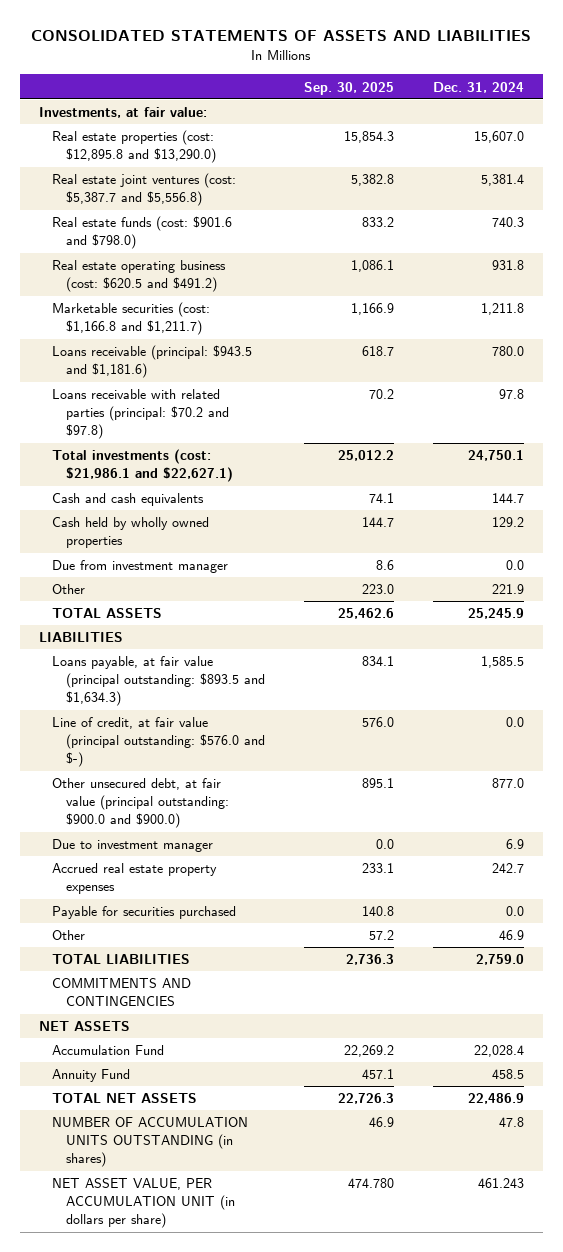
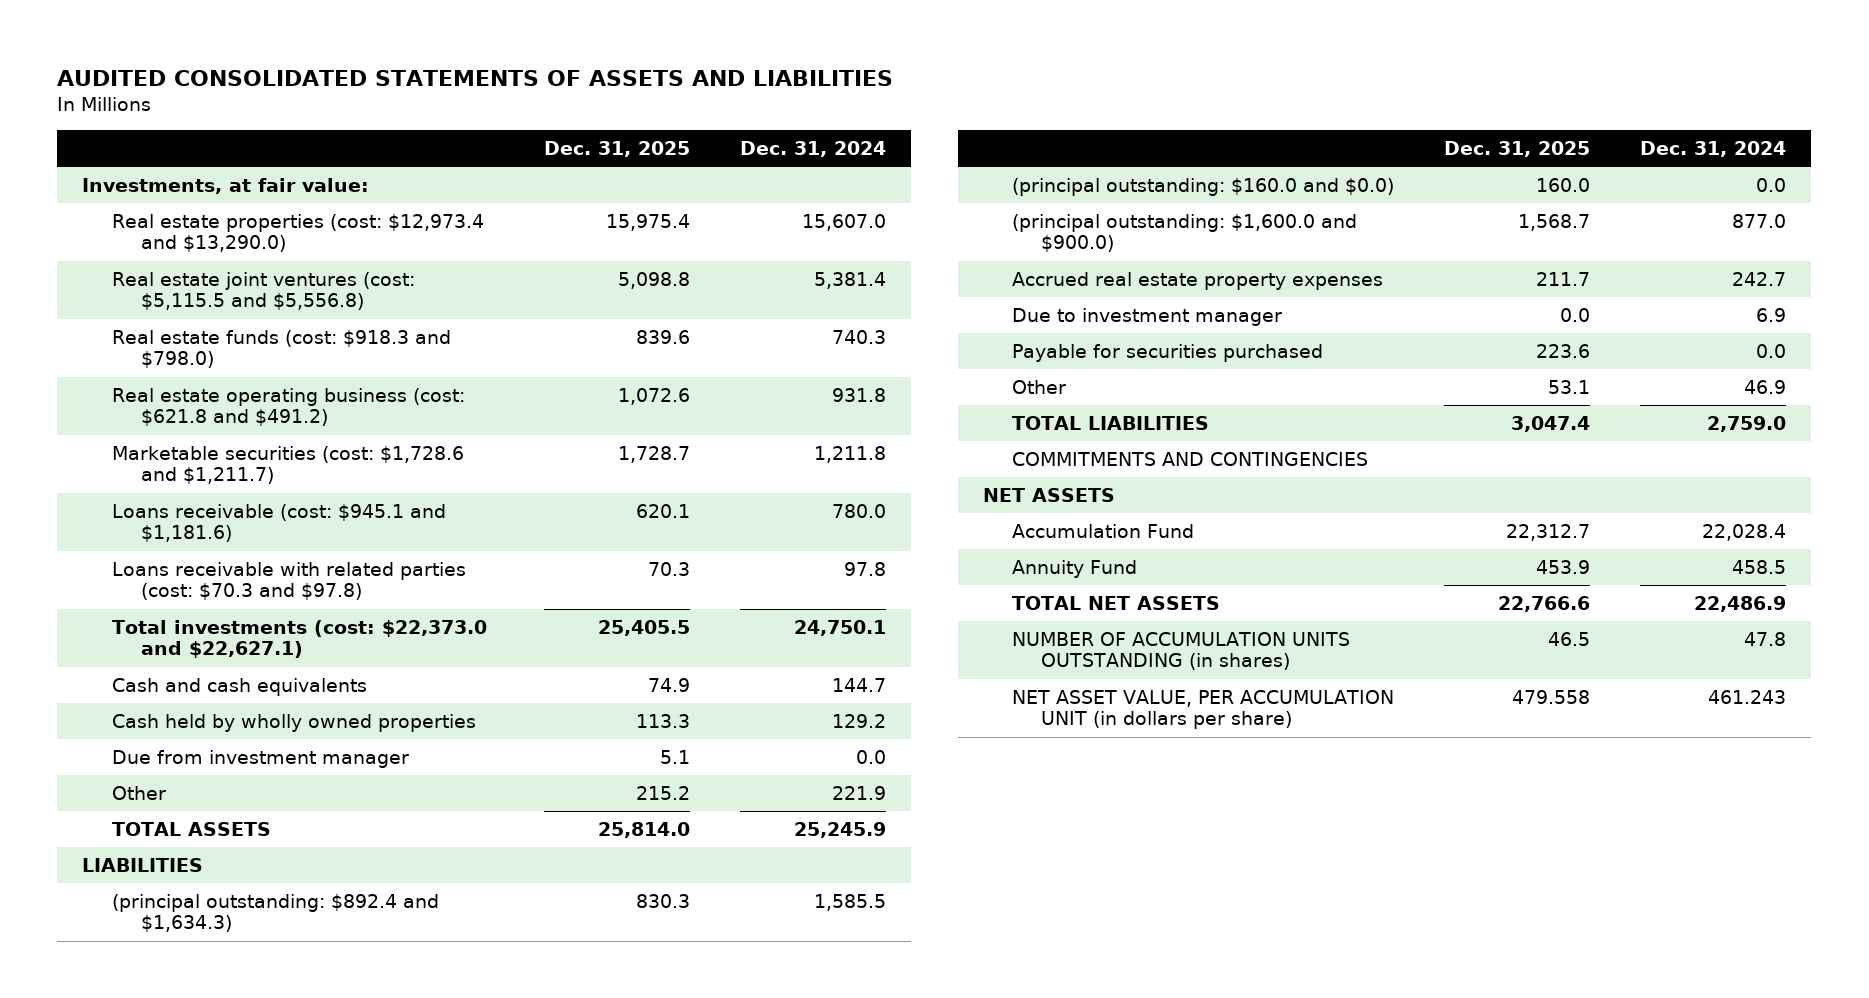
[31,30,532,42] CONSOLIDATED STATEMENTS OF ASSETS AND LIABILITIES -> [57,70,894,87] AUDITED CONSOLIDATED STATEMENTS OF ASSETS AND LIABILITIES
[303,81,394,95] Sep. 30, 2025 -> none
none -> [543,140,690,157] Dec. 31, 2025
[52,130,216,164] Real estate properties (cost: $12,895.8 and $13,290.0) -> [111,213,484,253] Real estate properties (cost: $12,973.4 and $13,290.0)
[52,173,237,207] Real estate joint ventures (cost: $5,387.7 and $5,556.8) -> [111,271,415,311] Real estate joint ventures (cost: $5,115.5 and $5,556.8)
[52,216,233,250] Real estate funds (cost: $901.6 and $798.0) -> [111,329,451,369] Real estate funds (cost: $918.3 and $798.0)
[52,260,227,293] Real estate operating business (cost: $620.5 and $491.2) -> [111,387,465,427] Real estate operating business (cost: $621.8 and $491.2)
[52,302,211,336] Marketable securities (cost: $1,166.8 and $1,211.7) -> [111,445,464,485] Marketable securities (cost: $1,728.6 and $1,211.7)
[52,345,253,379] Loans receivable (principal: $943.5 and $1,181.6) -> [111,503,446,543] Loans receivable (cost: $945.1 and $1,181.6)
[52,389,229,440] Loans receivable with related parties (principal: $70.2 and $97.8) -> [111,561,466,601] Loans receivable with related parties (cost: $70.3 and $97.8)
[52,449,233,483] Total investments (cost: $21,986.1 and $22,627.1) -> [111,619,487,659] Total investments (cost: $22,373.0 and $22,627.1)
[52,656,265,707] Loans payable, at fair value (principal outstanding: $893.5 and $1,634.3) -> [111,893,439,933] (principal outstanding: $892.4 and $1,634.3)
[52,717,265,768] Line of credit, at fair value (principal outstanding: $576.0 and $-) -> [1012,177,1395,196] (principal outstanding: $160.0 and $0.0)
[52,778,229,829] Other unsecured debt, at fair value (principal outstanding: $900.0 and $900.0) -> [1012,213,1358,253] (principal outstanding: $1,600.0 and $900.0)
[52,839,214,853] Due to investment manager -> [1012,307,1283,326] Due to investment manager

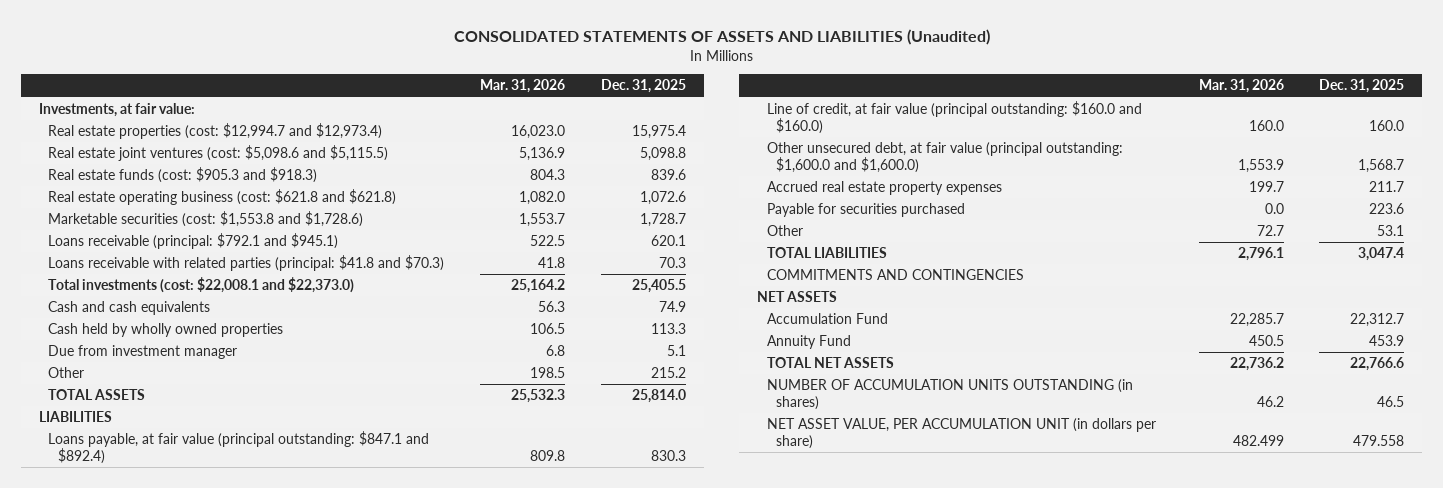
[57,70,894,87] AUDITED CONSOLIDATED STATEMENTS OF ASSETS AND LIABILITIES -> [453,28,990,45] CONSOLIDATED STATEMENTS OF ASSETS AND LIABILITIES (Unaudited)
[740,140,887,157] Dec. 31, 2024 -> none
none -> [480,79,566,94] Mar. 31, 2026
[111,213,484,253] Real estate properties (cost: $12,973.4 and $13,290.0) -> [48,123,383,140] Real estate properties (cost: $12,994.7 and $12,973.4)
[111,271,415,311] Real estate joint ventures (cost: $5,115.5 and $5,556.8) -> [48,145,389,162] Real estate joint ventures (cost: $5,098.6 and $5,115.5)
[111,329,451,369] Real estate funds (cost: $918.3 and $798.0) -> [48,167,318,184] Real estate funds (cost: $905.3 and $918.3)
[111,387,465,427] Real estate operating business (cost: $621.8 and $491.2) -> [48,189,397,206] Real estate operating business (cost: $621.8 and $621.8)
[111,445,464,485] Marketable securities (cost: $1,728.6 and $1,211.7) -> [48,211,364,228] Marketable securities (cost: $1,553.8 and $1,728.6)
[111,503,446,543] Loans receivable (cost: $945.1 and $1,181.6) -> [48,233,339,250] Loans receivable (principal: $792.1 and $945.1)
[111,561,466,601] Loans receivable with related parties (cost: $70.3 and $97.8) -> [48,255,445,272] Loans receivable with related parties (principal: $41.8 and $70.3)
[111,619,487,659] Total investments (cost: $22,373.0 and $22,627.1) -> [48,277,355,294] Total investments (cost: $22,008.1 and $22,373.0)
[111,893,439,933] (principal outstanding: $892.4 and $1,634.3) -> [48,431,430,464] Loans payable, at fair value (principal outstanding: $847.1 and $892.4)
[1012,177,1395,196] (principal outstanding: $160.0 and $0.0) -> [766,101,1142,134] Line of credit, at fair value (principal outstanding: $160.0 and $160.0)
[1012,213,1358,253] (principal outstanding: $1,600.0 and $900.0) -> [766,142,1123,173] Other unsecured debt, at fair value (principal outstanding: $1,600.0 and $1,600.0)
[1012,307,1283,326] Due to investment manager -> none

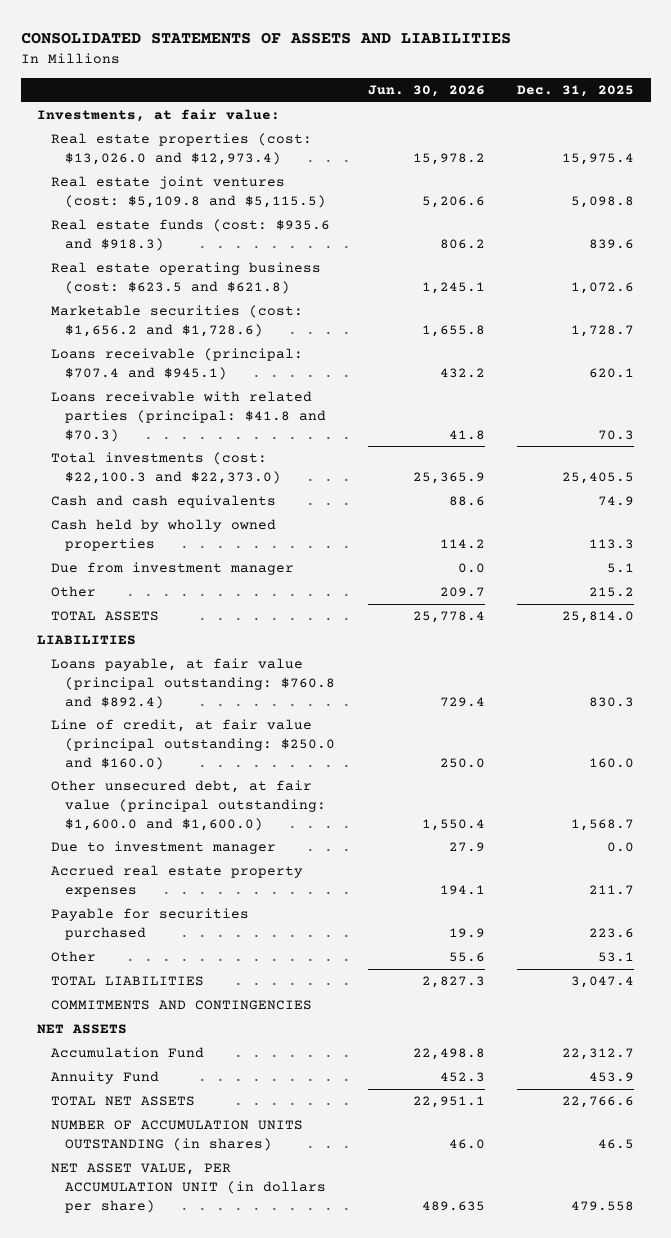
[453,28,990,45] CONSOLIDATED STATEMENTS OF ASSETS AND LIABILITIES (Unaudited) -> [20,32,511,45] CONSOLIDATED STATEMENTS OF ASSETS AND LIABILITIES
[480,79,566,94] Mar. 31, 2026 -> none
none -> [367,84,485,97] Jun. 30, 2026
[48,123,383,140] Real estate properties (cost: $12,994.7 and $12,973.4) -> [51,133,313,165] Real estate properties (cost: $13,026.0 and $12,973.4)
[48,145,389,162] Real estate joint ventures (cost: $5,098.6 and $5,115.5) -> [51,176,327,208] Real estate joint ventures (cost: $5,109.8 and $5,115.5)
[48,167,318,184] Real estate funds (cost: $905.3 and $918.3) -> [51,219,331,251] Real estate funds (cost: $935.6 and $918.3)
[48,189,397,206] Real estate operating business (cost: $621.8 and $621.8) -> [51,262,322,294] Real estate operating business (cost: $623.5 and $621.8)
[48,211,364,228] Marketable securities (cost: $1,553.8 and $1,728.6) -> [51,305,304,337] Marketable securities (cost: $1,656.2 and $1,728.6)
[48,233,339,250] Loans receivable (principal: $792.1 and $945.1) -> [51,348,304,380] Loans receivable (principal: $707.4 and $945.1)
[48,277,355,294] Total investments (cost: $22,008.1 and $22,373.0) -> [51,452,282,484] Total investments (cost: $22,100.3 and $22,373.0)
[48,431,430,464] Loans payable, at fair value (principal outstanding: $847.1 and $892.4) -> [51,658,336,709] Loans payable, at fair value (principal outstanding: $760.8 and $892.4)
[766,101,1142,134] Line of credit, at fair value (principal outstanding: $160.0 and $160.0) -> [51,719,336,770] Line of credit, at fair value (principal outstanding: $250.0 and $160.0)
none -> [51,841,277,855] Due to investment manager

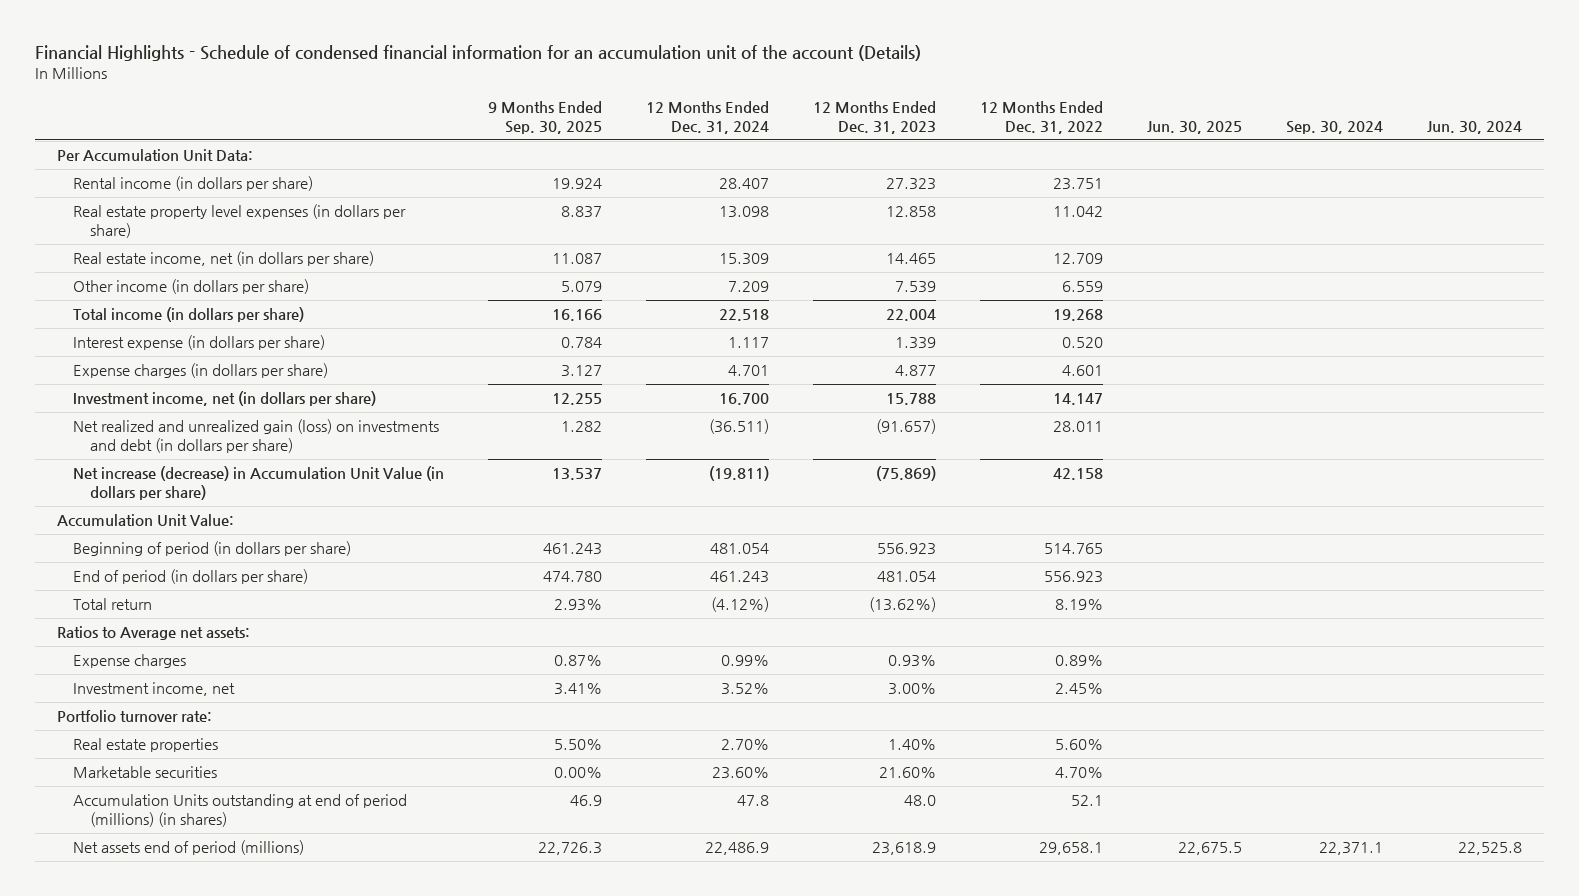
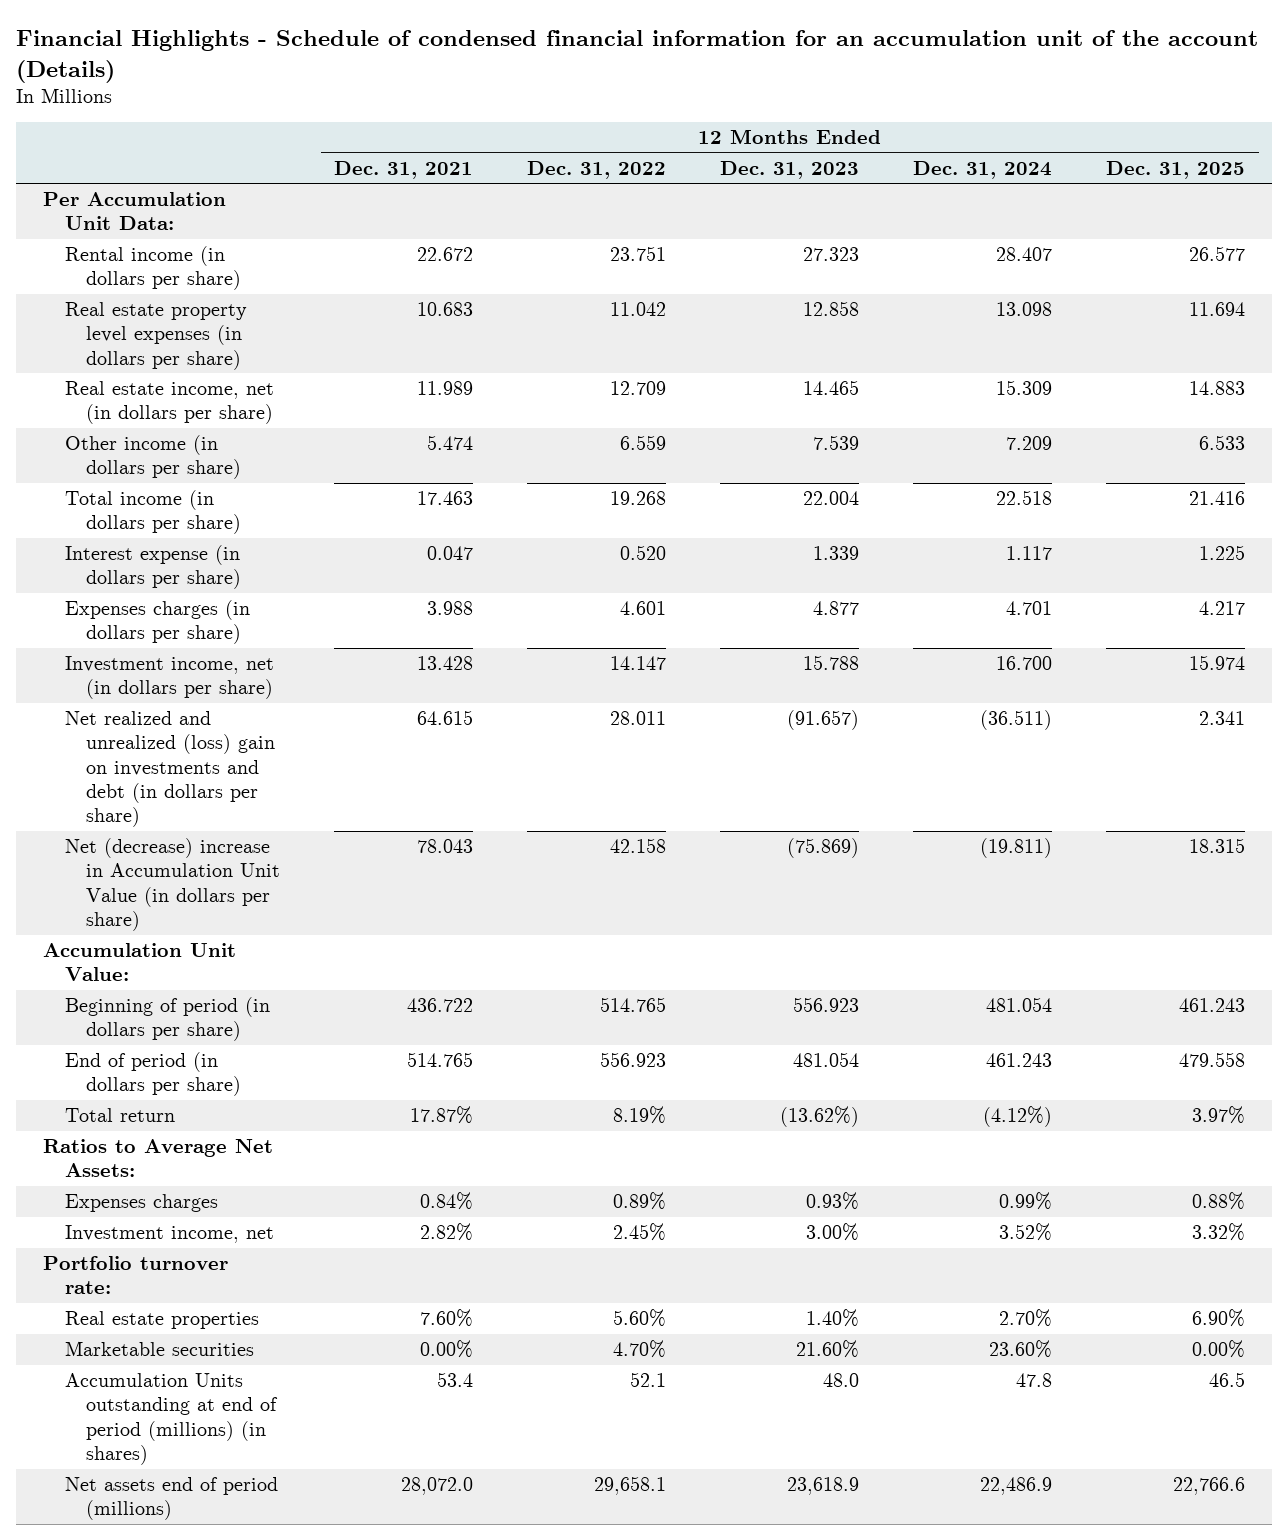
[488,100,603,134] 9 Months Ended Sep. 30, 2025 -> none
[1147,120,1243,134] Jun. 30, 2025 -> none
[1286,120,1384,134] Sep. 30, 2024 -> none
[1427,120,1523,134] Jun. 30, 2024 -> none
none -> [334,160,474,179] Dec. 31, 2021
none -> [1106,160,1246,179] Dec. 31, 2025
[73,363,329,379] Expense charges (in dollars per share) -> [64,599,250,645] Expenses charges (in dollars per share)
[73,419,440,454] Net realized and unrealized gain (loss) on investments and debt (in dollars per share) -> [64,710,276,828] Net realized and unrealized (loss) gain on investments and debt (in dollars per share)
[73,466,445,501] Net increase (decrease) in Accumulation Unit Value (in dollars per share) -> [64,837,281,932] Net (decrease) increase in Accumulation Unit Value (in dollars per share)
[56,626,250,641] Ratios to Average net assets: -> [42,1138,273,1178] Ratios to Average Net Assets:
[73,654,187,669] Expense charges -> [64,1193,218,1212] Expenses charges

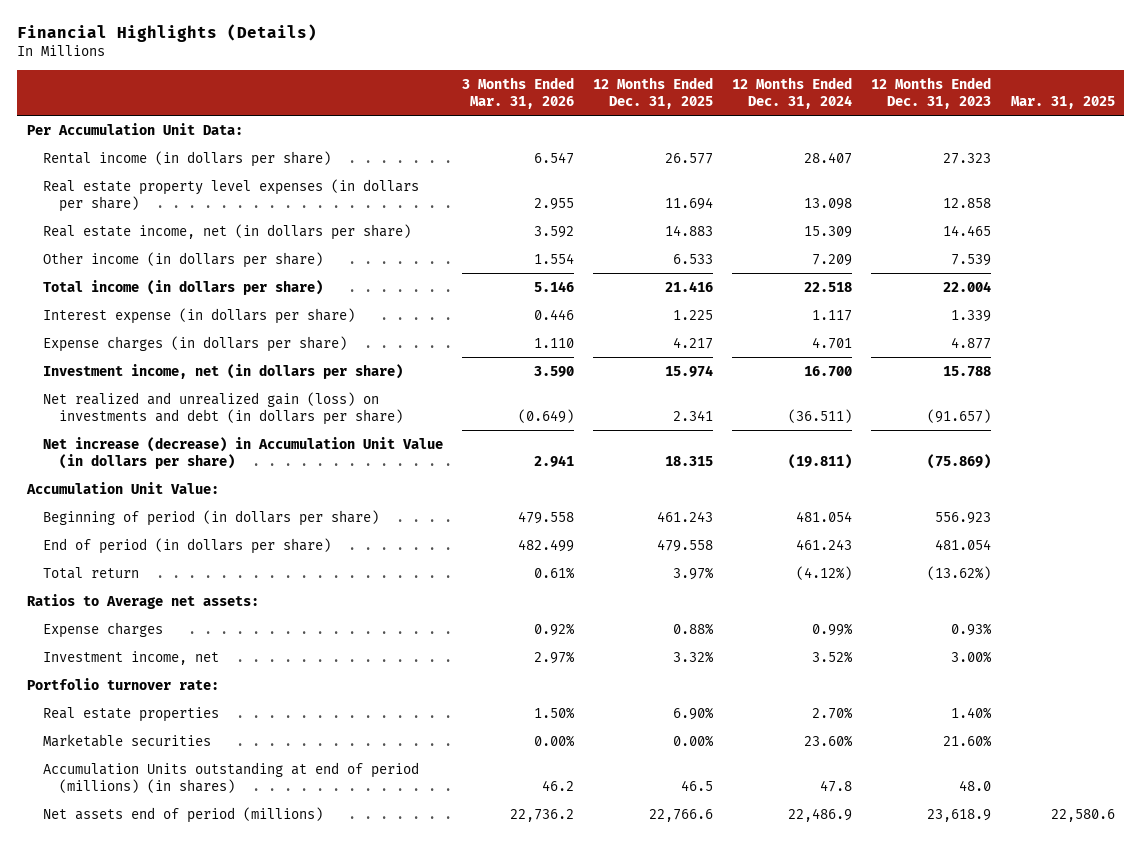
[15,30,1258,83] Financial Highlights - Schedule of condensed financial information for an accumulation unit of the account (Details) -> [17,24,318,43] Financial Highlights (Details)
[334,160,474,179] Dec. 31, 2021 -> none
[527,160,667,179] Dec. 31, 2022 -> none
none -> [461,76,574,110] 3 Months Ended Mar. 31, 2026
none -> [1010,96,1115,110] Mar. 31, 2025
[64,599,250,645] Expenses charges (in dollars per share) -> [42,335,347,352] Expense charges (in dollars per share)
[64,710,276,828] Net realized and unrealized (loss) gain on investments and debt (in dollars per share) -> [42,391,403,425] Net realized and unrealized gain (loss) on investments and debt (in dollars per share)
[64,837,281,932] Net (decrease) increase in Accumulation Unit Value (in dollars per share) -> [42,436,443,469] Net increase (decrease) in Accumulation Unit Value (in dollars per share)
[42,1138,273,1178] Ratios to Average Net Assets: -> [26,593,259,609] Ratios to Average net assets:
[64,1193,218,1212] Expenses charges -> [42,621,163,638] Expense charges

